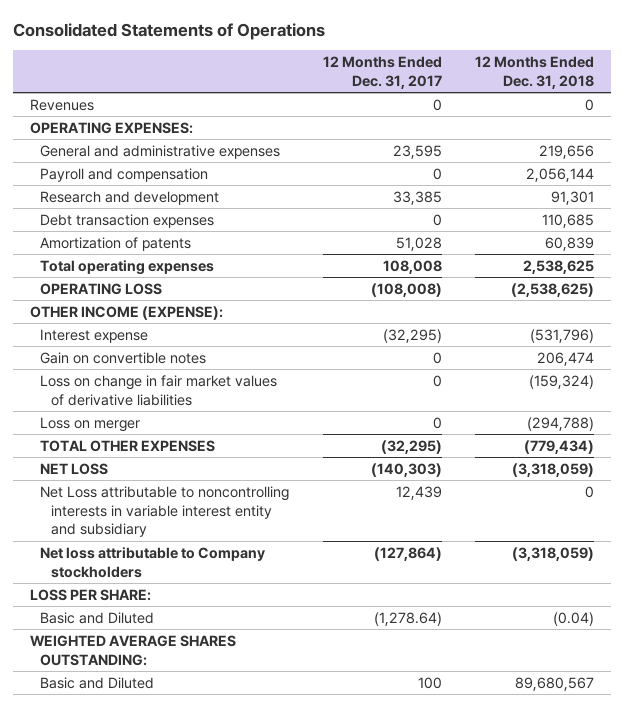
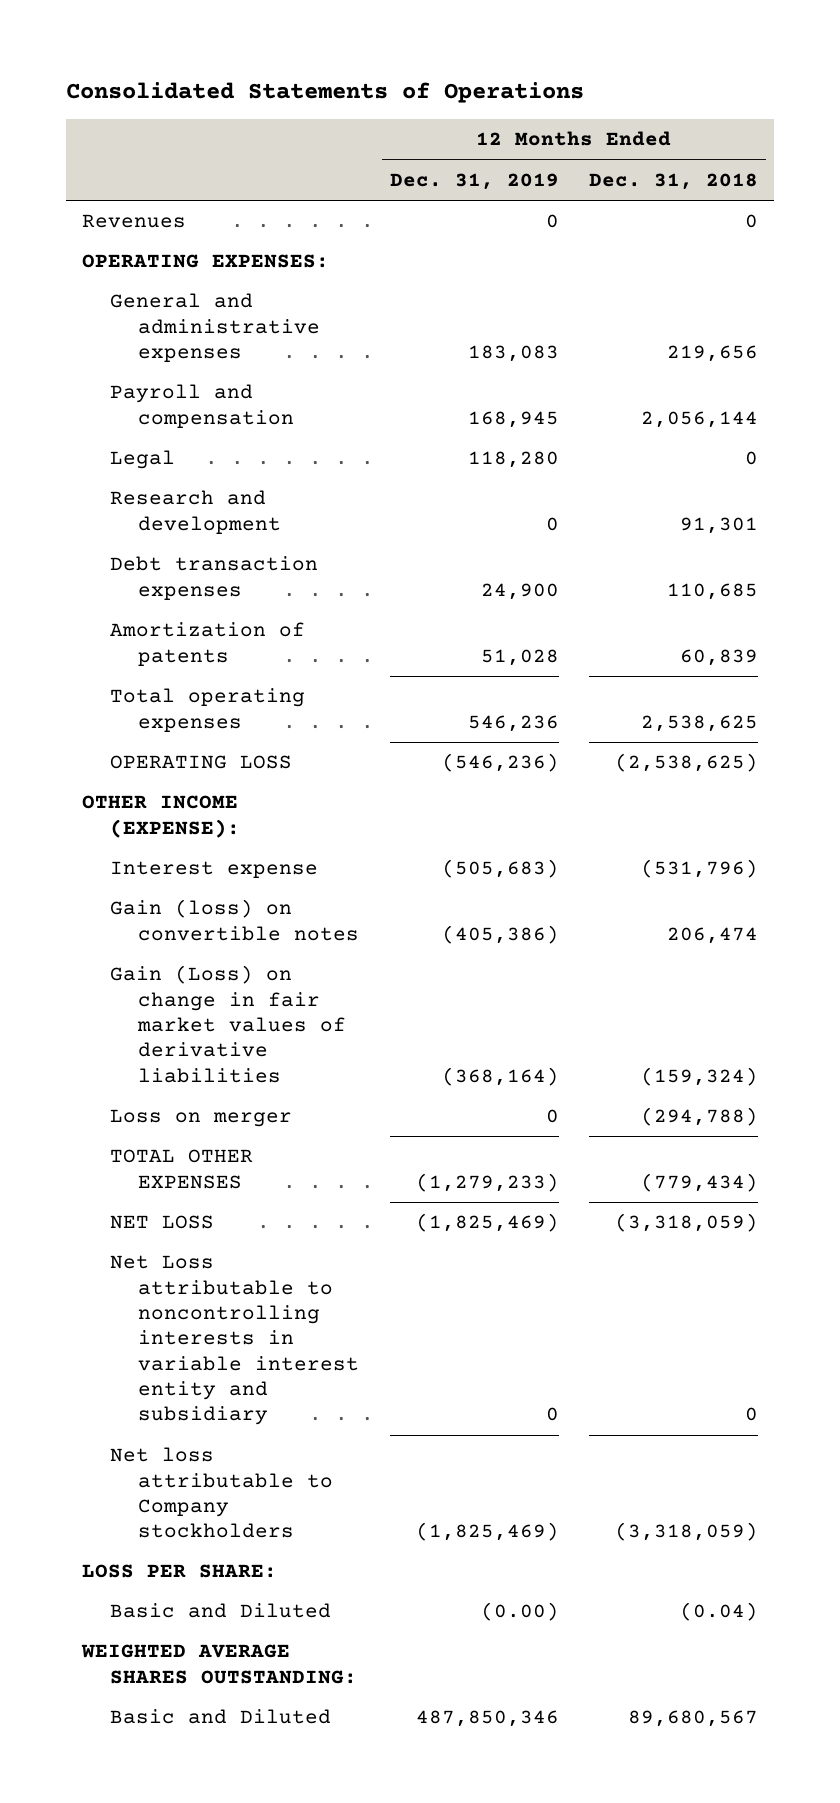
[322,56,442,89] 12 Months Ended Dec. 31, 2017 -> none
none -> [389,172,559,190] Dec. 31, 2019
none -> [109,450,175,470] Legal
[40,351,207,364] Gain on convertible notes -> [109,899,359,941] Gain (loss) on convertible notes
[40,374,278,406] Loss on change in fair market values of derivative liabilities -> [109,965,346,1083] Gain (Loss) on change in fair market values of derivative liabilities

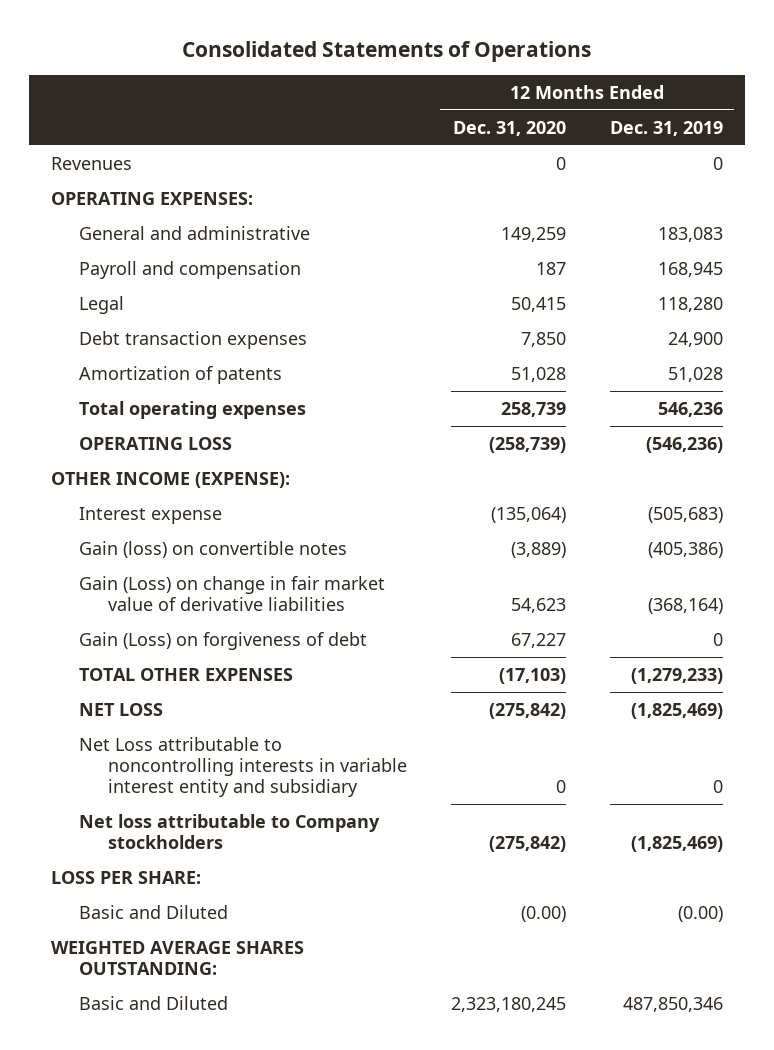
[589,172,759,190] Dec. 31, 2018 -> none
none -> [452,120,566,136] Dec. 31, 2020
[109,293,320,362] General and administrative expenses -> [79,225,311,240] General and administrative
[109,490,281,534] Research and development -> none
[109,1109,292,1128] Loss on merger -> none
[109,965,346,1083] Gain (Loss) on change in fair market values of derivative liabilities -> [79,575,386,612] Gain (Loss) on change in fair market value of derivative liabilities
none -> [79,631,368,650] Gain (Loss) on forgiveness of debt

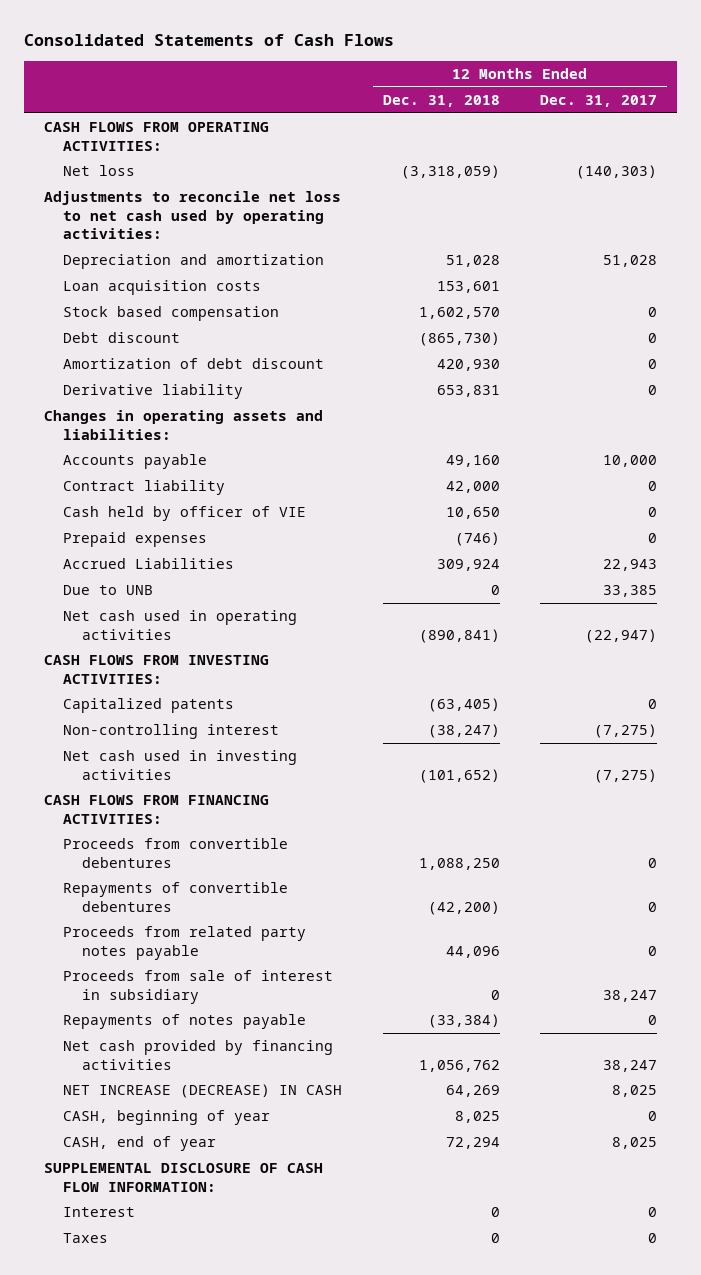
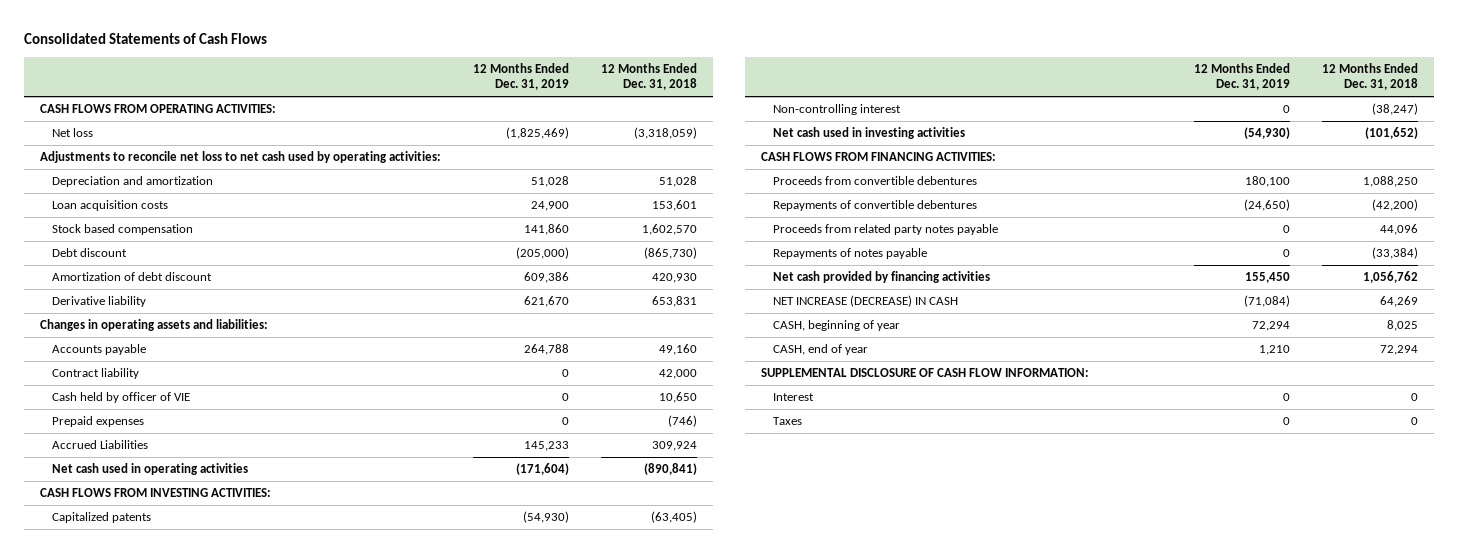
[540,95,658,108] Dec. 31, 2017 -> none
none -> [472,63,569,91] 12 Months Ended Dec. 31, 2019
[63,585,154,596] Due to UNB -> none
[63,970,334,1004] Proceeds from sale of interest in subsidiary -> none

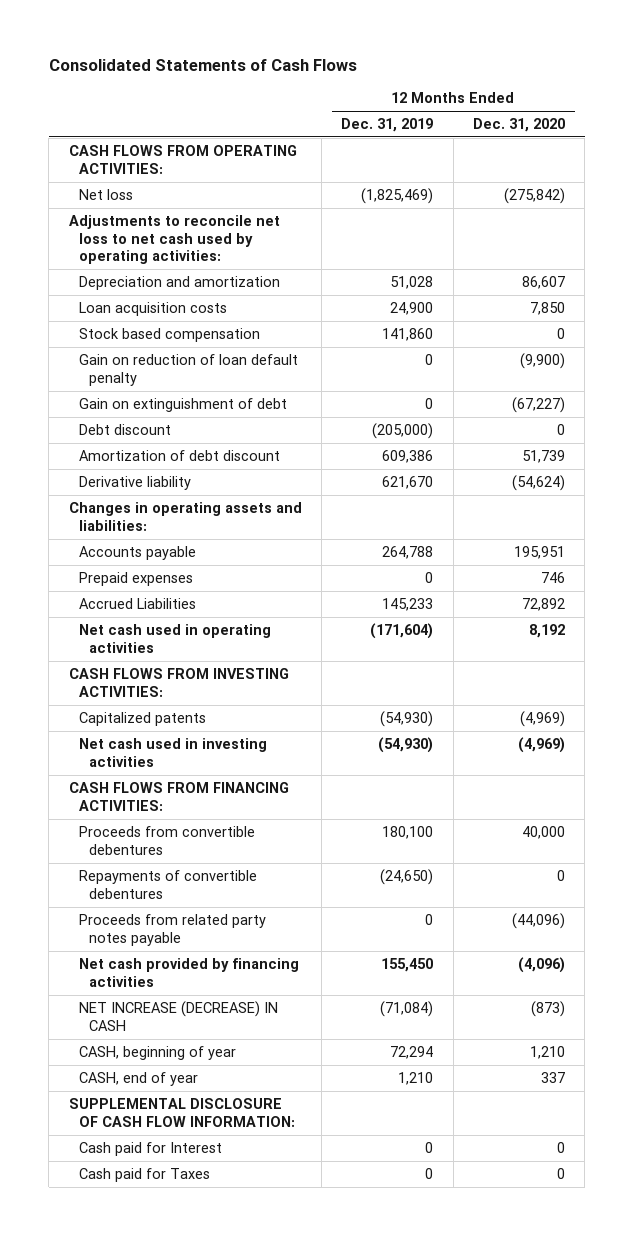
[600,63,697,91] 12 Months Ended Dec. 31, 2018 -> none
none -> [473,117,566,132] Dec. 31, 2020
none -> [78,353,298,386] Gain on reduction of loan default penalty
none -> [78,397,287,412] Gain on extinguishment of debt
[51,368,139,380] Contract liability -> none
[51,392,190,404] Cash held by officer of VIE -> none
[772,104,901,116] Non-controlling interest -> none
[772,248,927,260] Repayments of notes payable -> none
[772,393,814,402] Interest -> [78,1141,222,1156] Cash paid for Interest
[772,417,802,426] Taxes -> [78,1167,210,1182] Cash paid for Taxes

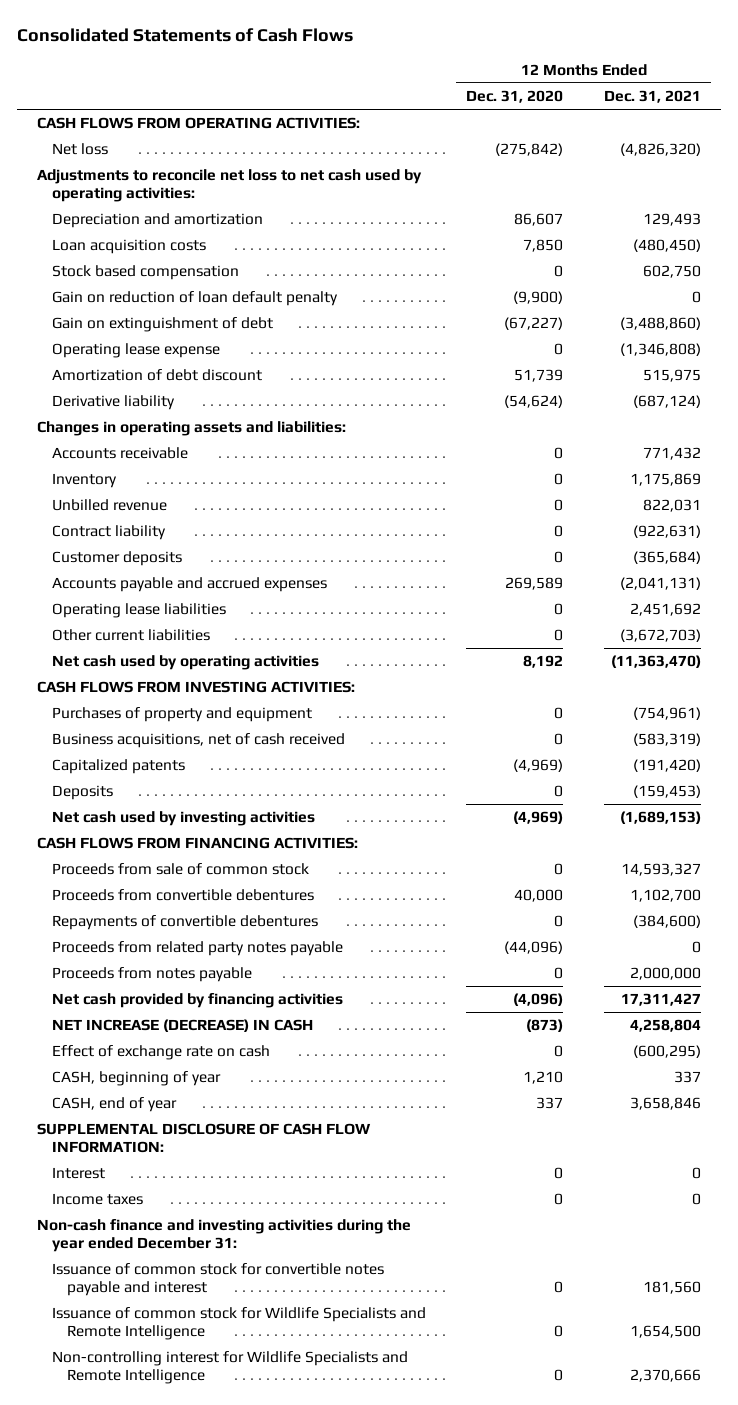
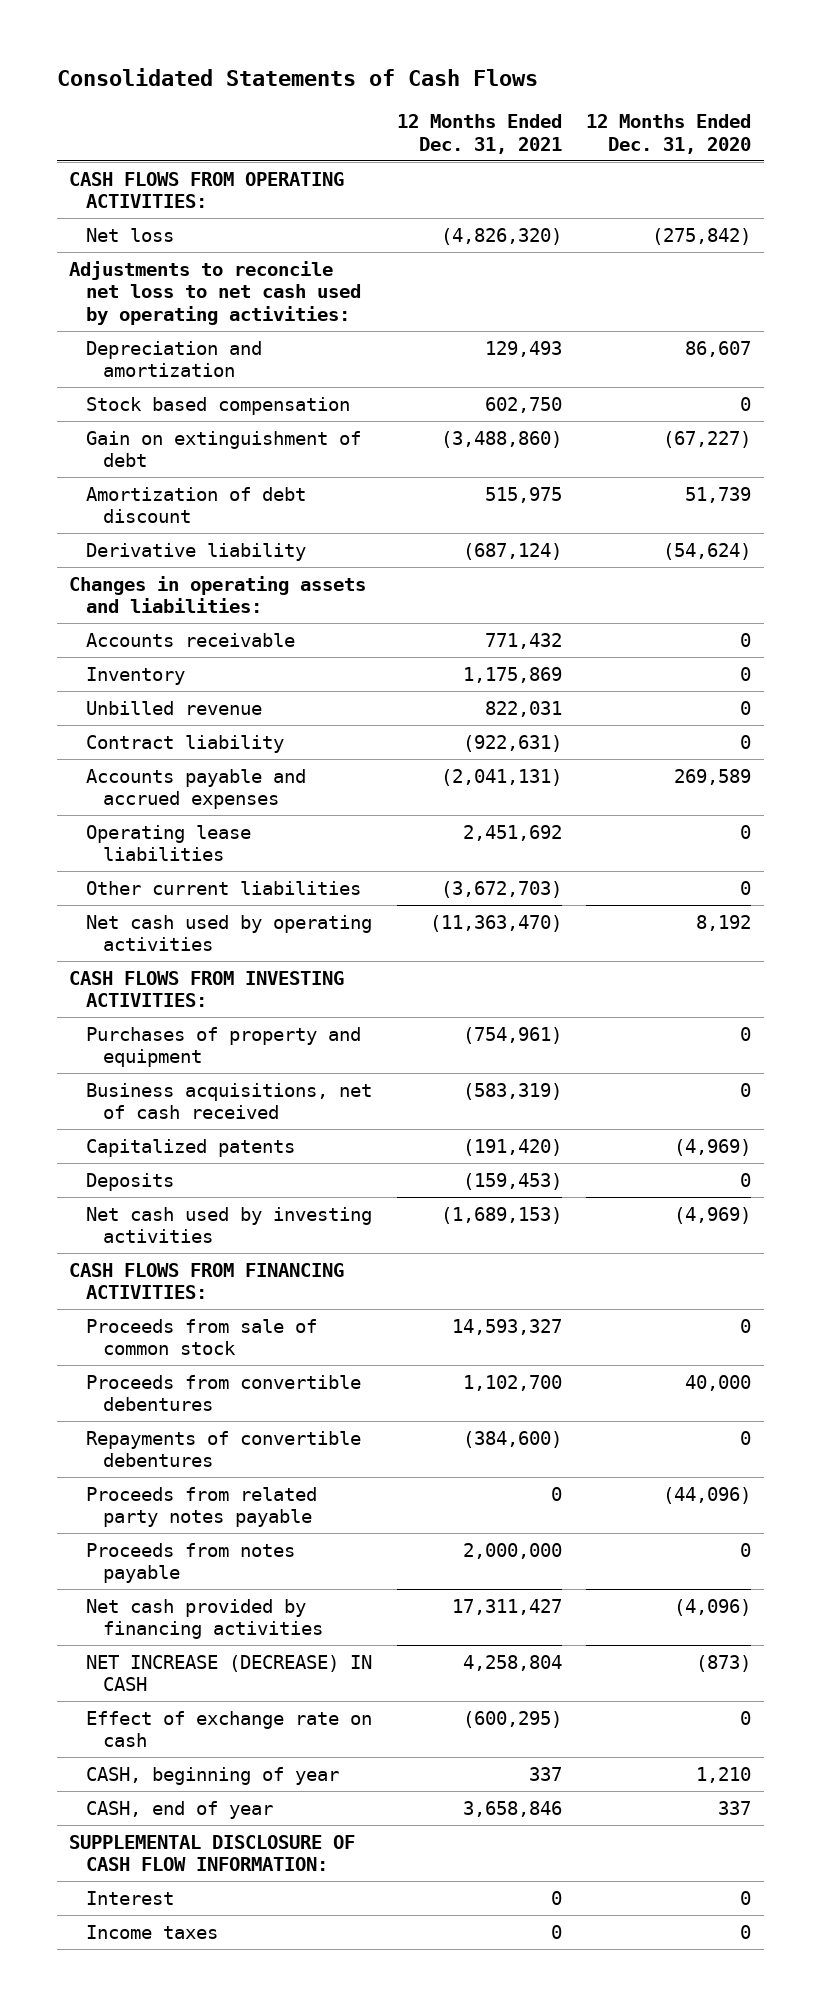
[52,239,207,255] Loan acquisition costs -> none
[52,291,339,307] Gain on reduction of loan default penalty -> none
[52,343,221,359] Operating lease expense -> none
[52,551,183,567] Customer deposits -> none
[37,1219,412,1253] Non-cash finance and investing activities during the year ended December 31: -> none
[52,1263,385,1297] Issuance of common stock for convertible notes payable and interest -> none
[52,1307,427,1341] Issuance of common stock for Wildlife Specialists and Remote Intelligence -> none
[52,1351,409,1385] Non-controlling interest for Wildlife Specialists and Remote Intelligence -> none

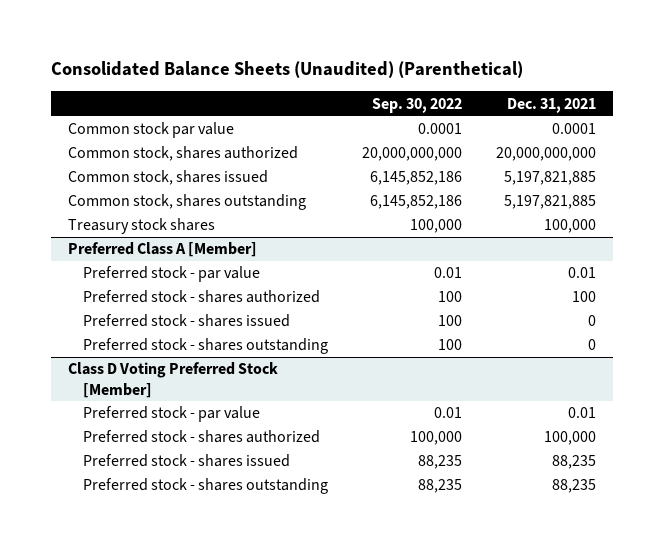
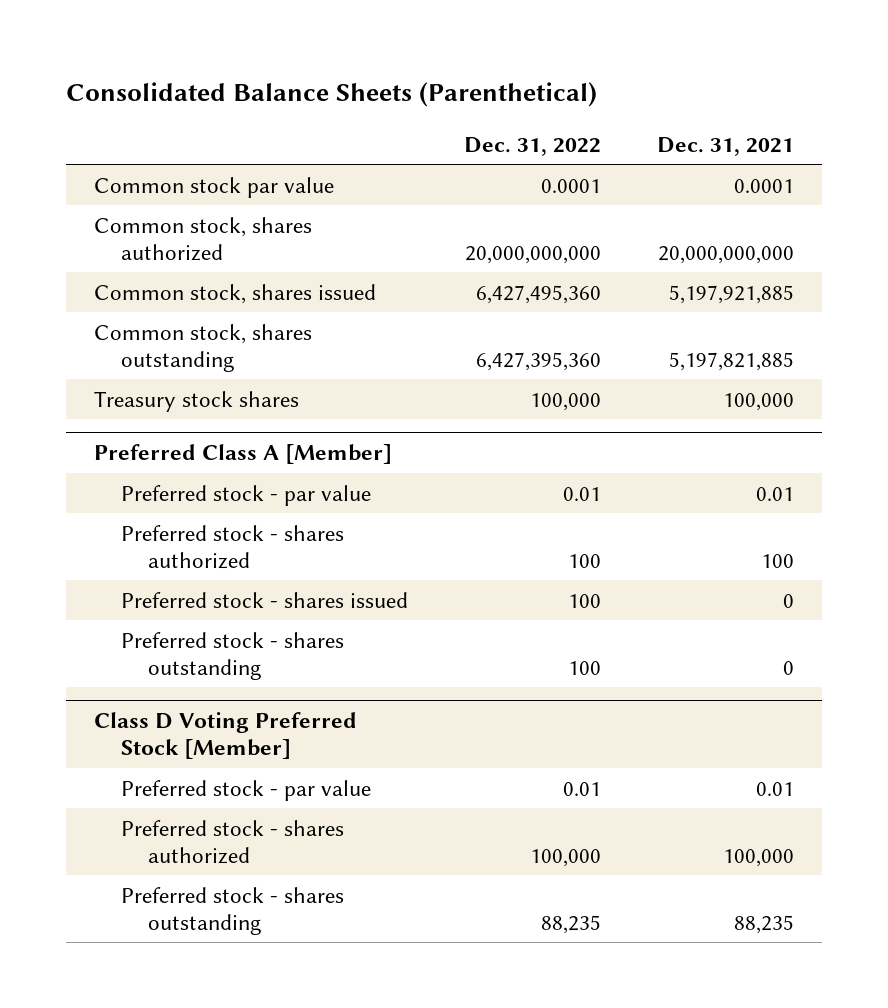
[50,61,523,79] Consolidated Balance Sheets (Unaudited) (Parenthetical) -> [65,82,597,108] Consolidated Balance Sheets (Parenthetical)
[371,97,462,113] Sep. 30, 2022 -> none
none -> [464,136,602,156] Dec. 31, 2022
[503,171,596,186] 5,197,821,885 -> [669,284,795,304] 5,197,921,885
[82,454,290,468] Preferred stock - shares issued -> none

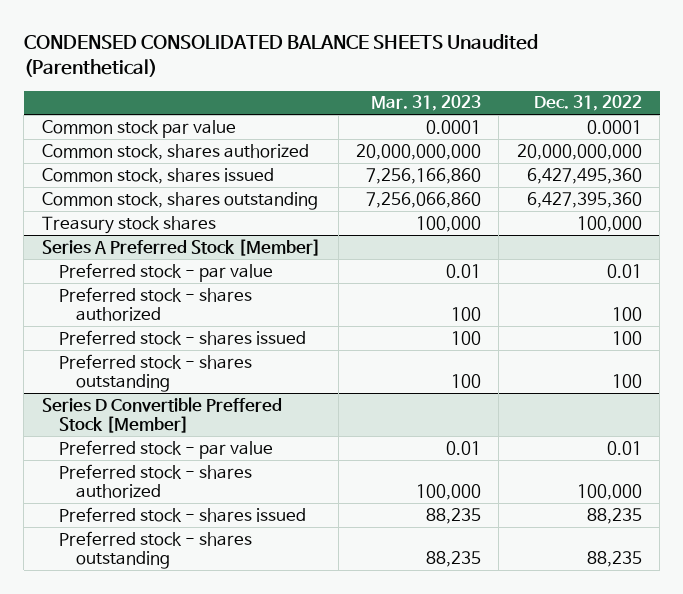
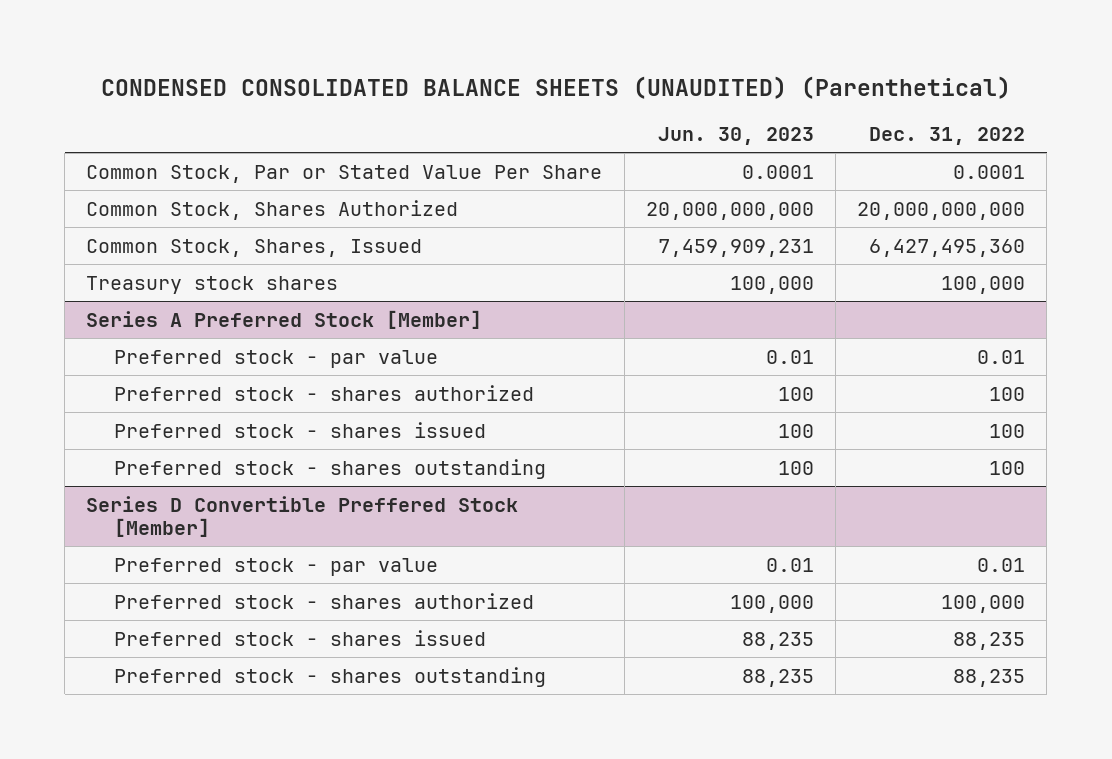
[23,33,538,78] CONDENSED CONSOLIDATED BALANCE SHEETS Unaudited (Parenthetical) -> [100,75,1011,99] CONDENSED CONSOLIDATED BALANCE SHEETS (UNAUDITED) (Parenthetical)
[371,95,482,112] Mar. 31, 2023 -> none
none -> [657,126,814,145] Jun. 30, 2023
[41,191,318,210] Common stock, shares outstanding -> none
[41,119,236,138] Common stock par value -> [86,164,603,183] Common Stock, Par or Stated Value Per Share
[41,143,309,160] Common stock, shares authorized -> [86,199,459,220] Common Stock, Shares Authorized
[41,167,274,184] Common stock, shares issued -> [86,238,423,257] Common Stock, Shares, Issued

